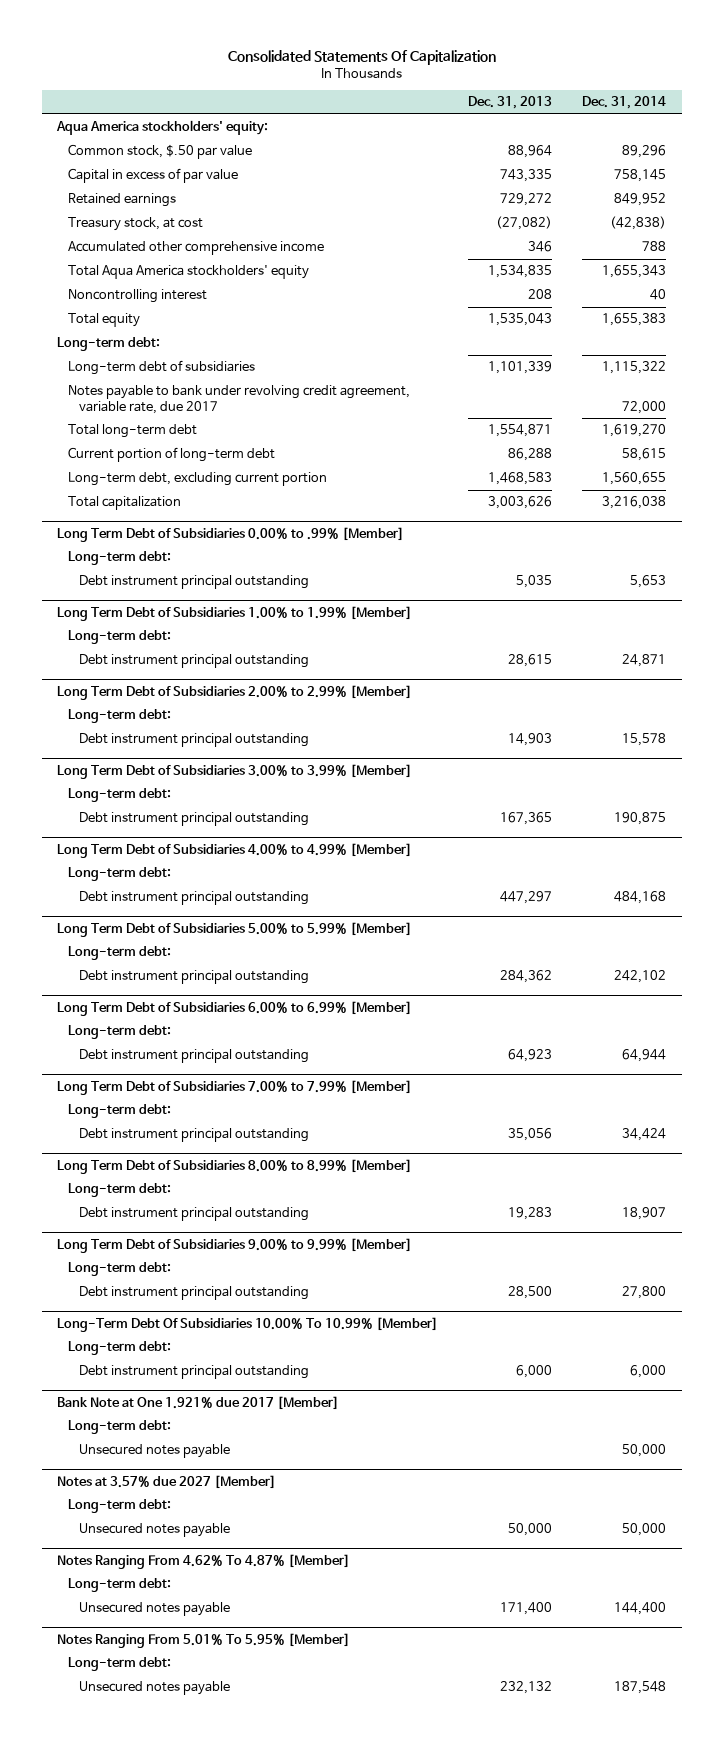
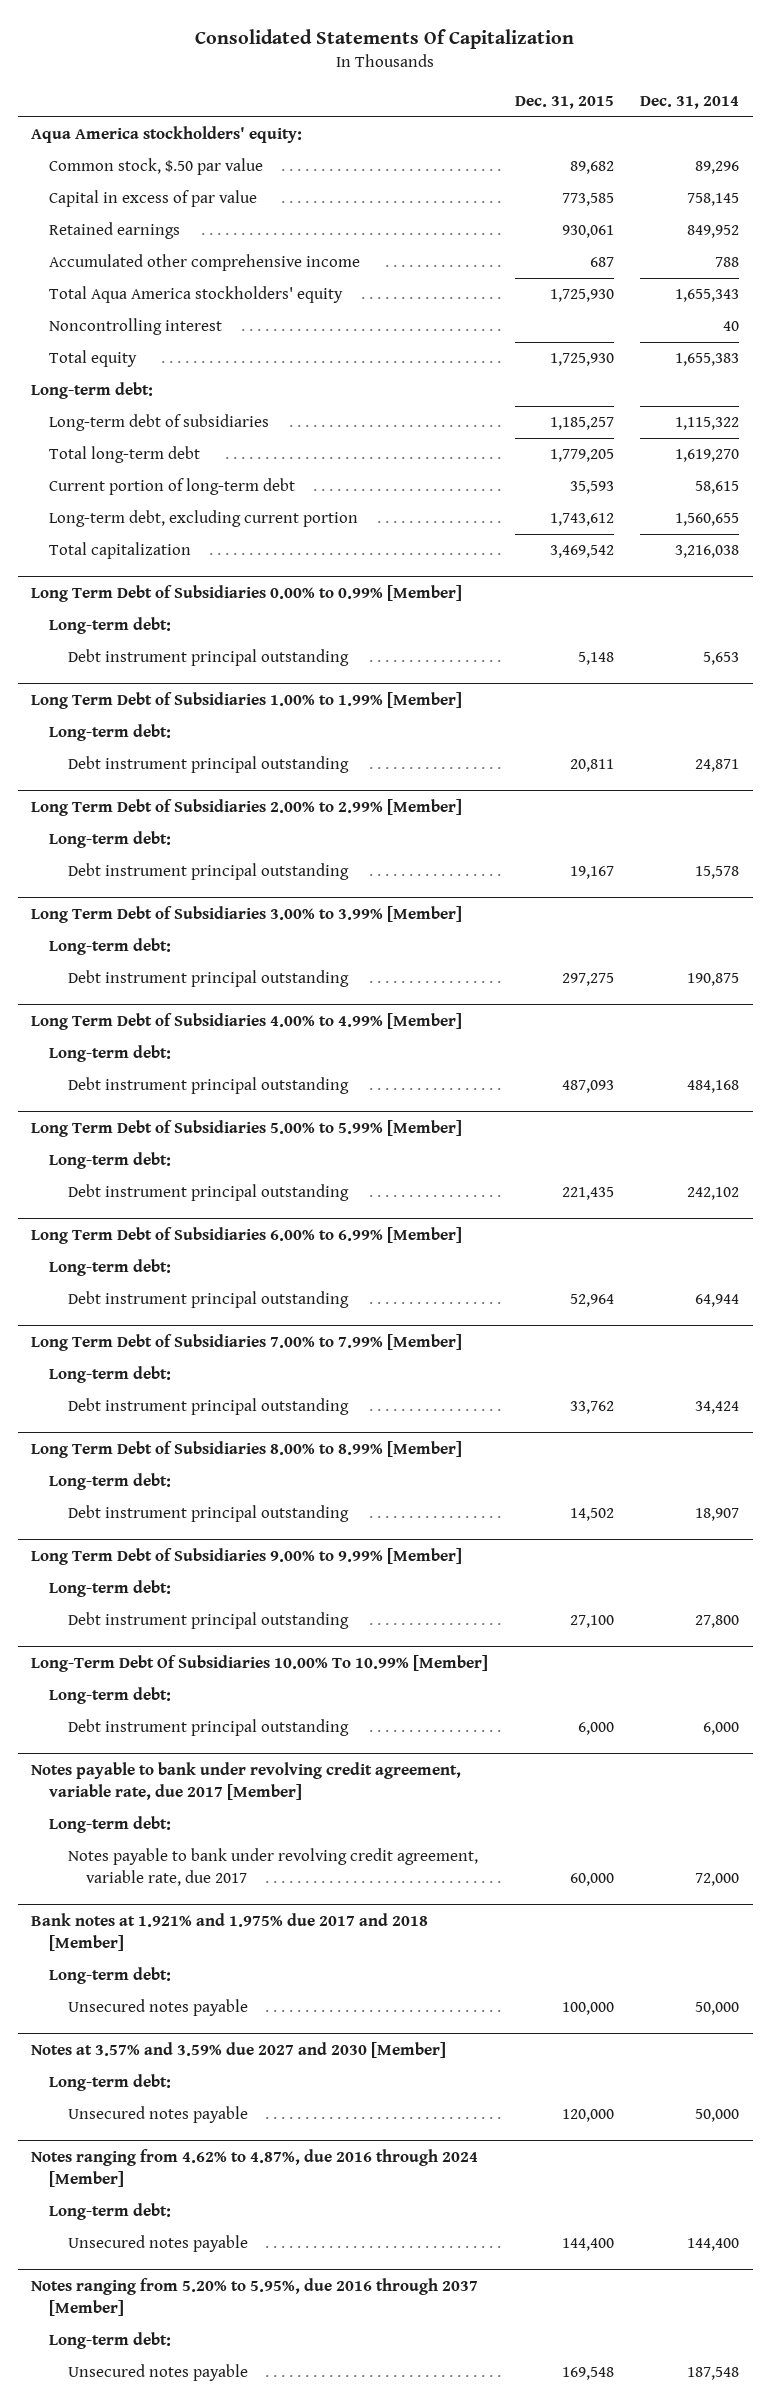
[468,96,553,110] Dec. 31, 2013 -> none
none -> [514,95,614,109] Dec. 31, 2015
[68,217,204,232] Treasury stock, at cost -> none
[68,385,411,414] Notes payable to bank under revolving credit agreement, variable rate, due 2017 -> none
[57,527,405,543] Long Term Debt of Subsidiaries 0.00% to .99% [Member] -> [30,585,462,603] Long Term Debt of Subsidiaries 0.00% to 0.99% [Member]
[57,1396,340,1411] Bank Note at One 1.921% due 2017 [Member] -> none
none -> [30,1762,461,1800] Notes payable to bank under revolving credit agreement, variable rate, due 2017 [Member]
none -> [67,1848,478,1886] Notes payable to bank under revolving credit agreement, variable rate, due 2017
none -> [30,1913,428,1951] Bank notes at 1.921% and 1.975% due 2017 and 2018 [Member]
none -> [49,1967,172,1985] Long-term debt:
[57,1475,277,1490] Notes at 3.57% due 2027 [Member] -> [30,2042,446,2059] Notes at 3.57% and 3.59% due 2027 and 2030 [Member]
[57,1554,351,1570] Notes Ranging From 4.62% To 4.87% [Member] -> [30,2149,478,2187] Notes ranging from 4.62% to 4.87%, due 2016 through 2024 [Member]
[57,1633,351,1649] Notes Ranging From 5.01% To 5.95% [Member] -> [30,2278,478,2316] Notes ranging from 5.20% to 5.95%, due 2016 through 2037 [Member]

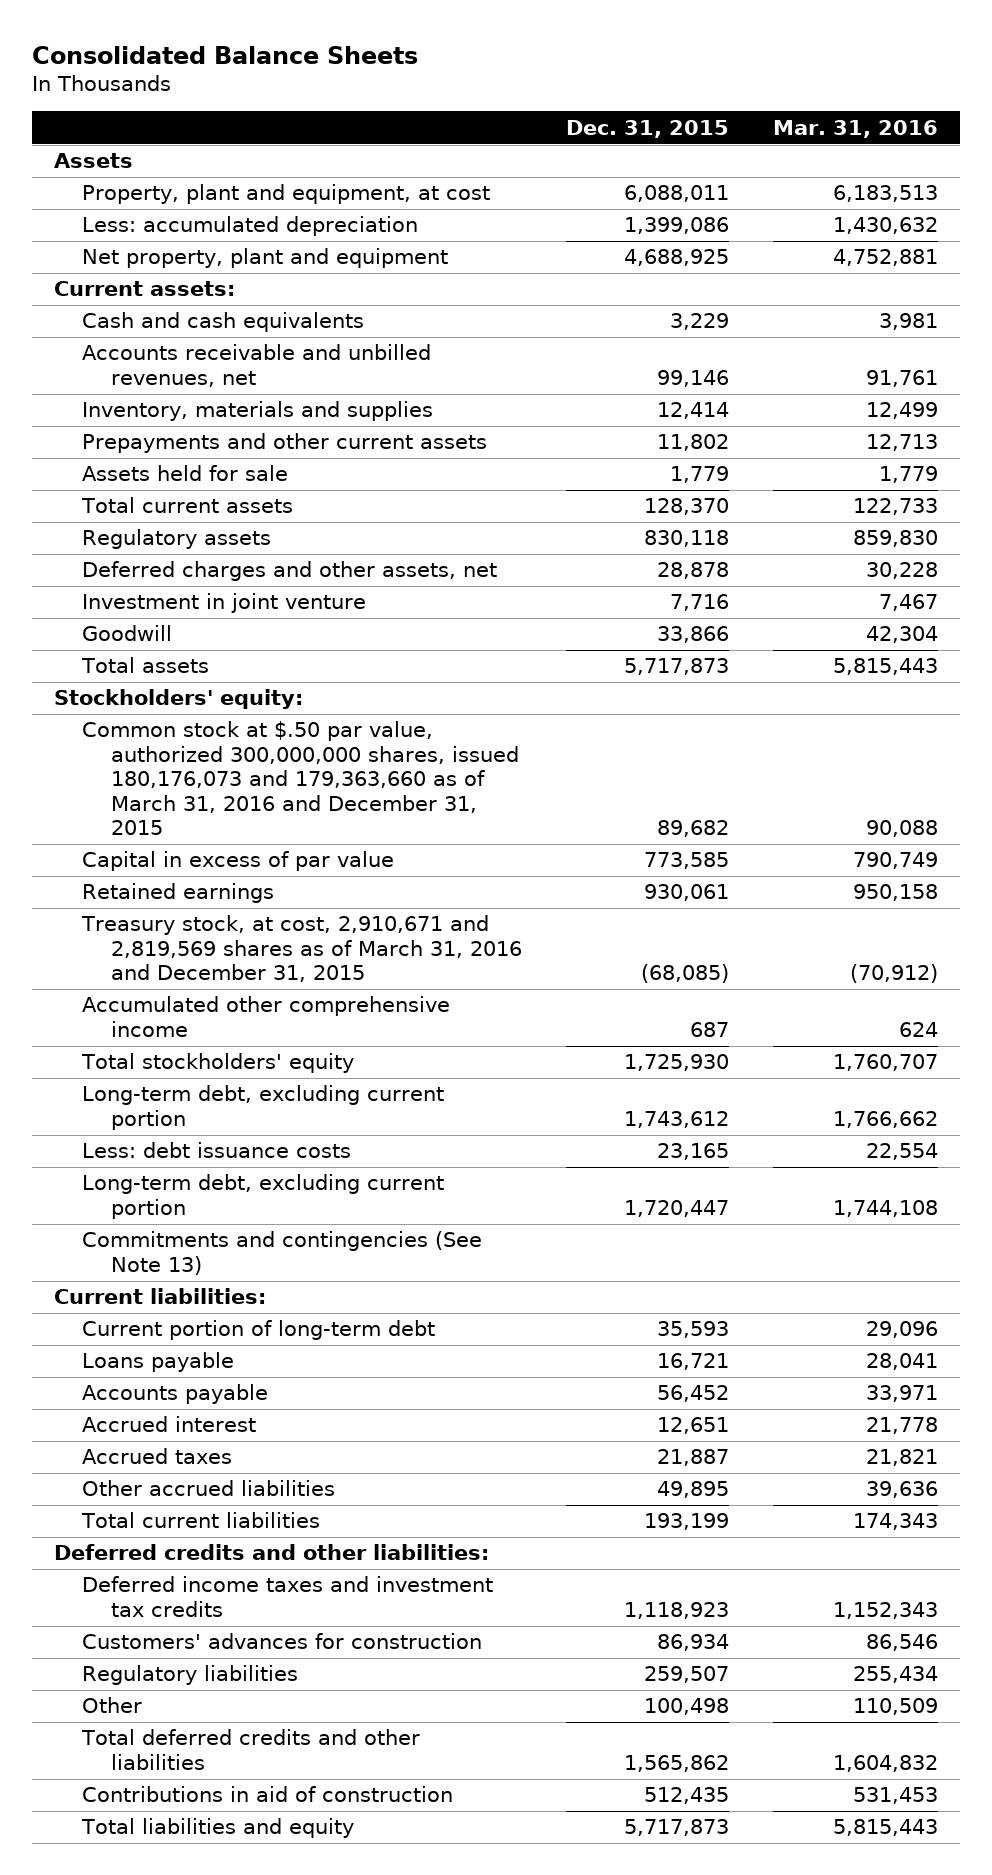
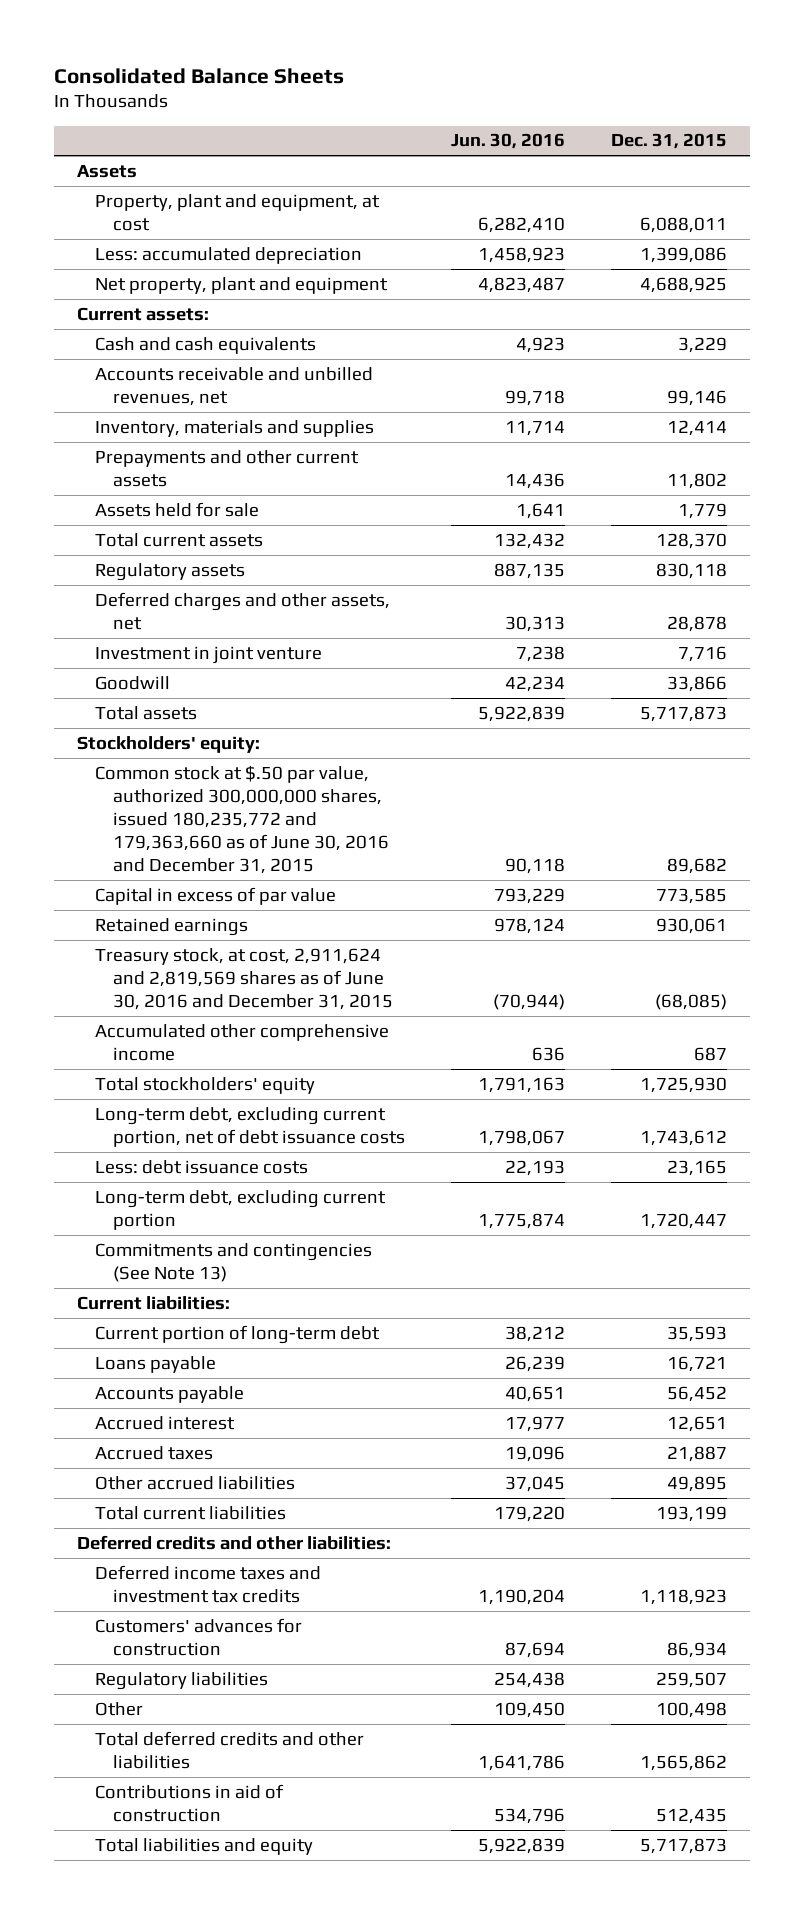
[773,119,939,138] Mar. 31, 2016 -> none
none -> [451,133,566,150] Jun. 30, 2016
[82,721,520,836] Common stock at $.50 par value, authorized 300,000,000 shares, issued 180,176,073 and 179,363,660 as of March 31, 2016 and December 31, 2015 -> [95,764,390,875] Common stock at $.50 par value, authorized 300,000,000 shares, issued 180,235,772 and 179,363,660 as of June 30, 2016 and December 31, 2015
[81,915,523,983] Treasury stock, at cost, 2,910,671 and 2,819,569 shares as of March 31, 2016 and December 31, 2015 -> [95,947,394,1011] Treasury stock, at cost, 2,911,624 and 2,819,569 shares as of June 30, 2016 and December 31, 2015
[82,1085,445,1130] Long-term debt, excluding current portion -> [95,1106,406,1147] Long-term debt, excluding current portion, net of debt issuance costs

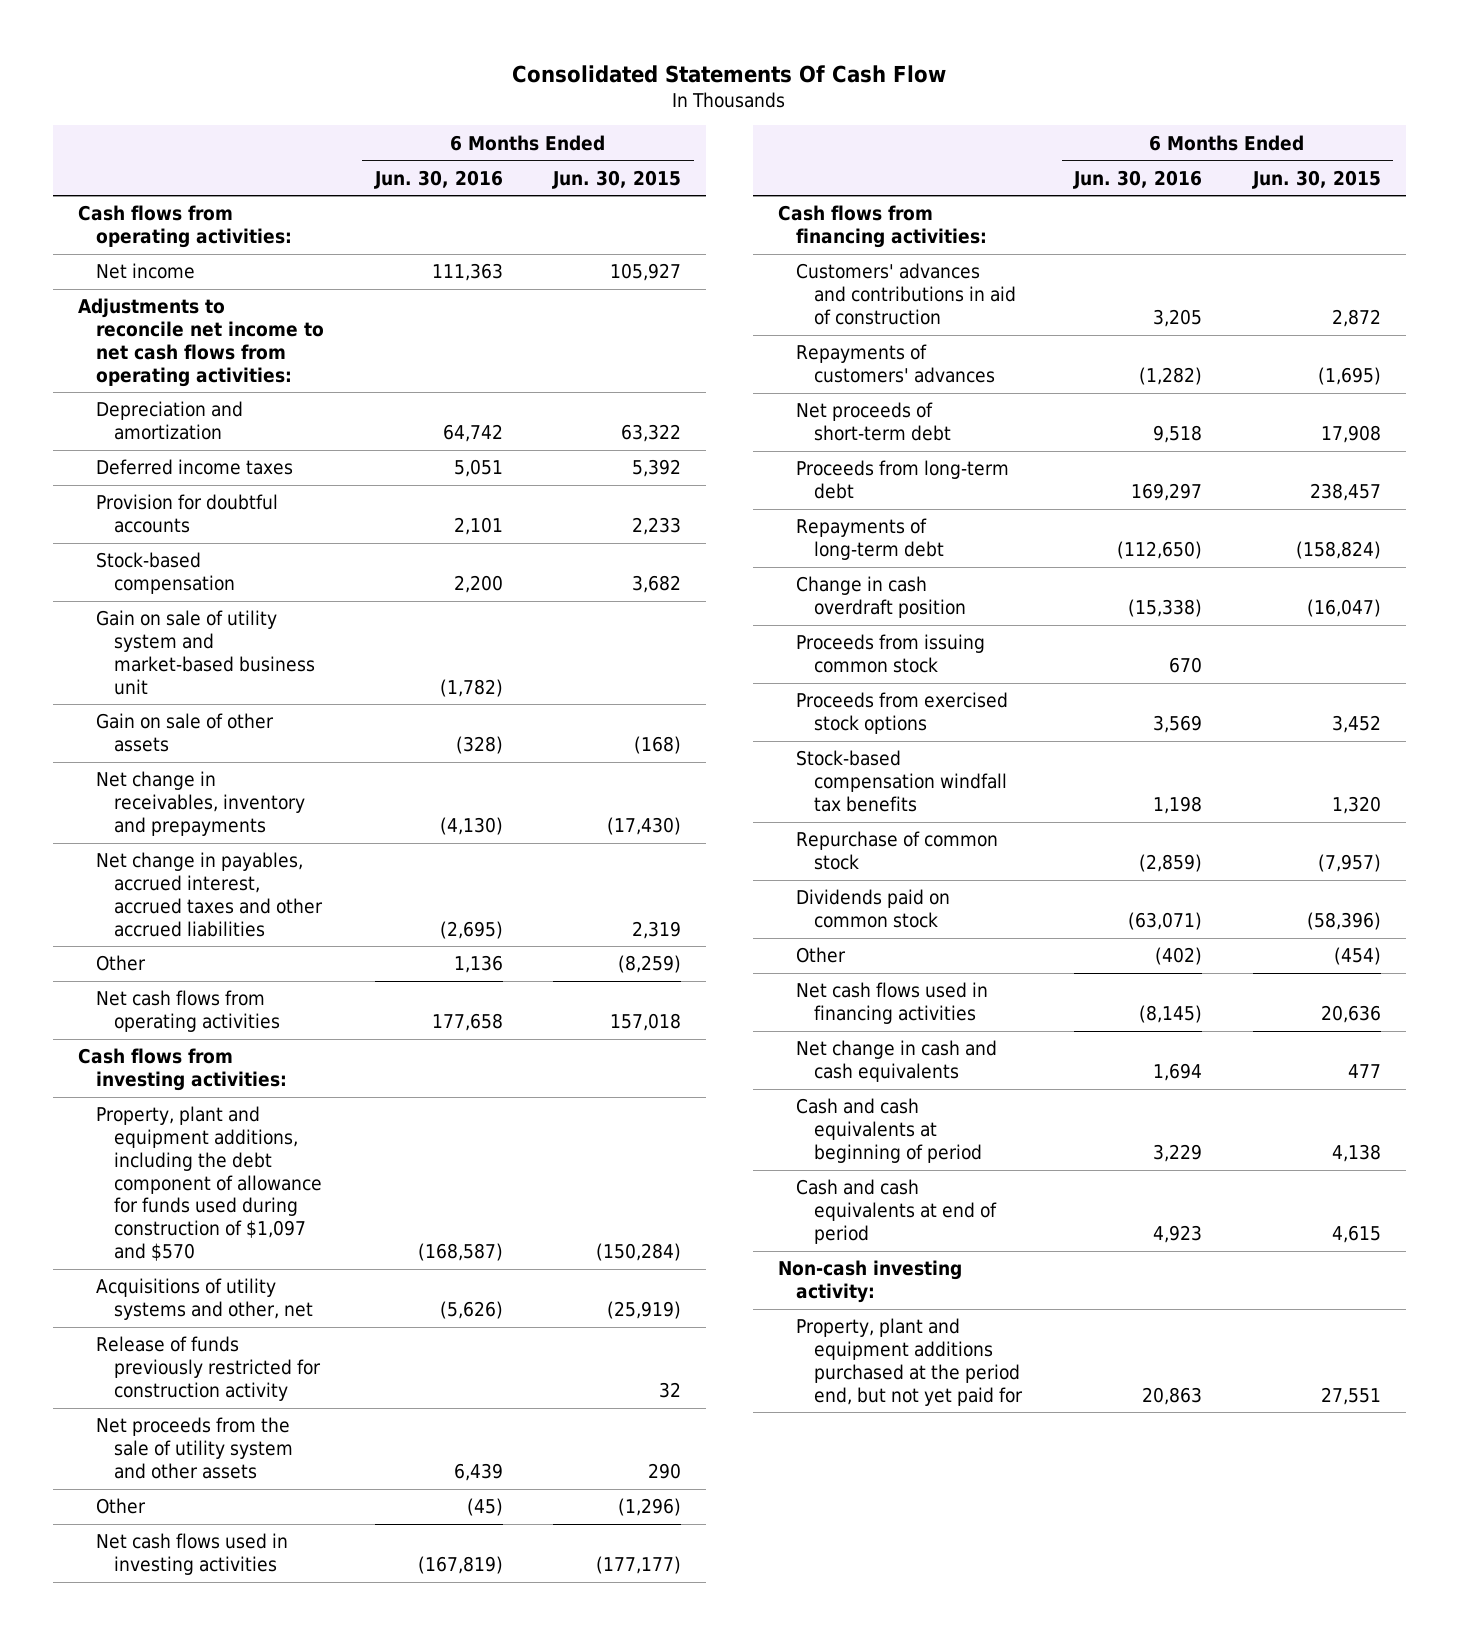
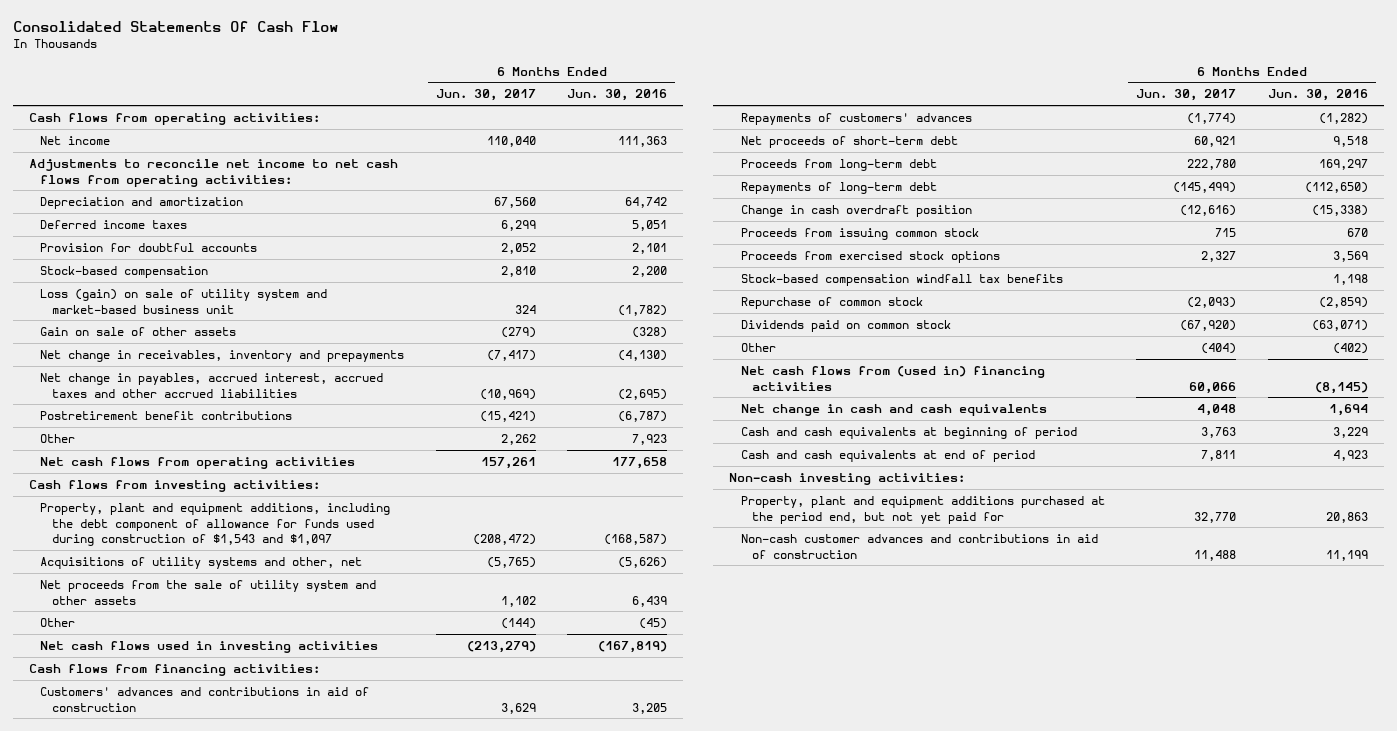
[552,169,682,189] Jun. 30, 2015 -> none
none -> [435,89,536,102] Jun. 30, 2017
[96,610,316,695] Gain on sale of utility system and market-based business unit -> [40,288,328,314] Loss (gain) on sale of utility system and market-based business unit
none -> [40,410,293,420] Postretirement benefit contributions
[453,955,503,974] 1,136 -> [632,433,668,445] 7,923
[96,1106,323,1262] Property, plant and equipment additions, including the debt component of allowance for funds used during construction of $1,097 and $570 -> [40,502,391,547] Property, plant and equipment additions, including the debt component of allowance for funds used during construction of $1,543 and $1,097
[96,1336,322,1401] Release of funds previously restricted for construction activity -> none
[795,982,988,1025] Net cash flows used in financing activities -> [740,365,1045,391] Net cash flows from (used in) financing activities
[777,1260,962,1304] Non-cash investing activity: -> [729,472,966,485] Non-cash investing activities:
none -> [740,533,1098,559] Non-cash customer advances and contributions in aid of construction

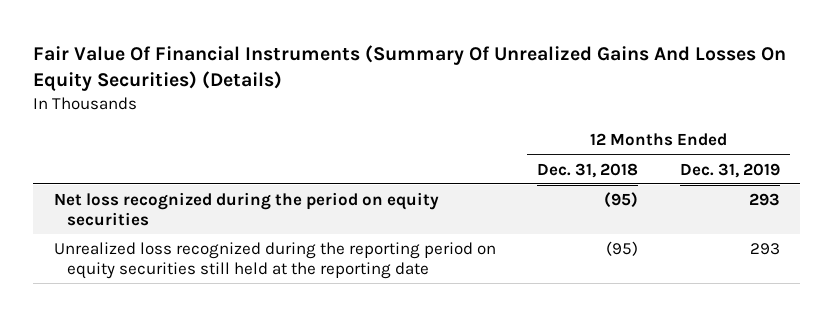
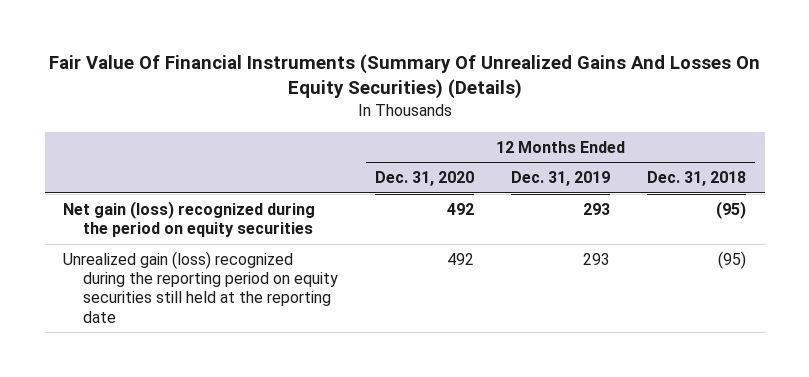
none -> [375,171,475,187] Dec. 31, 2020
[53,191,439,227] Net loss recognized during the period on equity securities -> [63,200,316,238] Net gain (loss) recognized during the period on equity securities
[53,241,496,280] Unrealized loss recognized during the reporting period on equity securities still held at the reporting date -> [63,250,338,323] Unrealized gain (loss) recognized during the reporting period on equity securities still held at the reporting date

